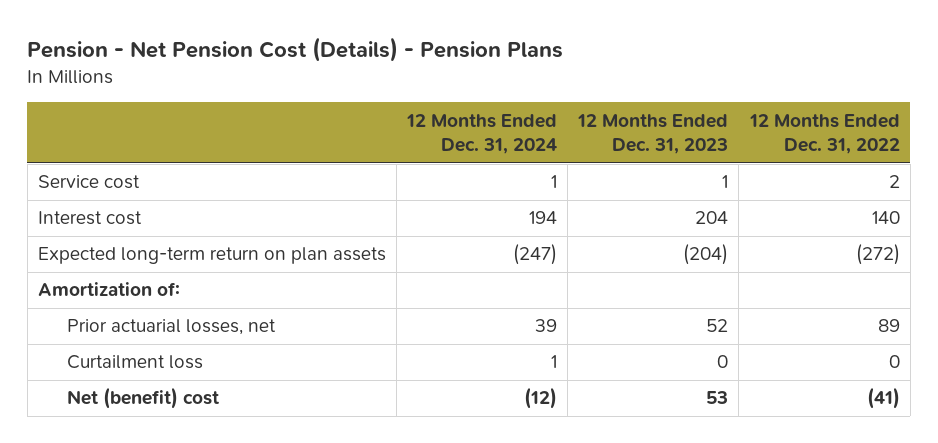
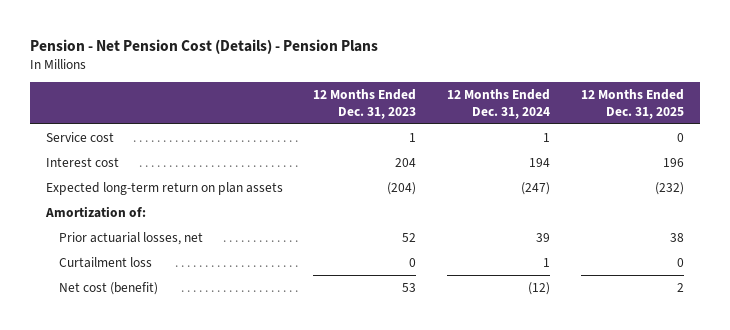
[748,113,900,155] 12 Months Ended Dec. 31, 2022 -> none
none -> [581,89,685,119] 12 Months Ended Dec. 31, 2025
[67,387,220,410] Net (benefit) cost -> [59,281,159,295] Net cost (benefit)

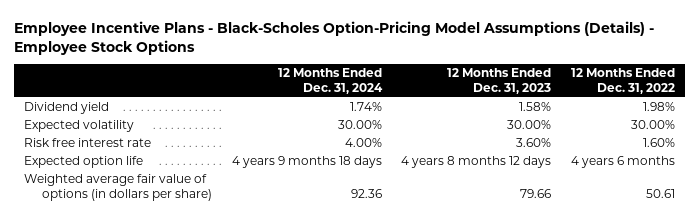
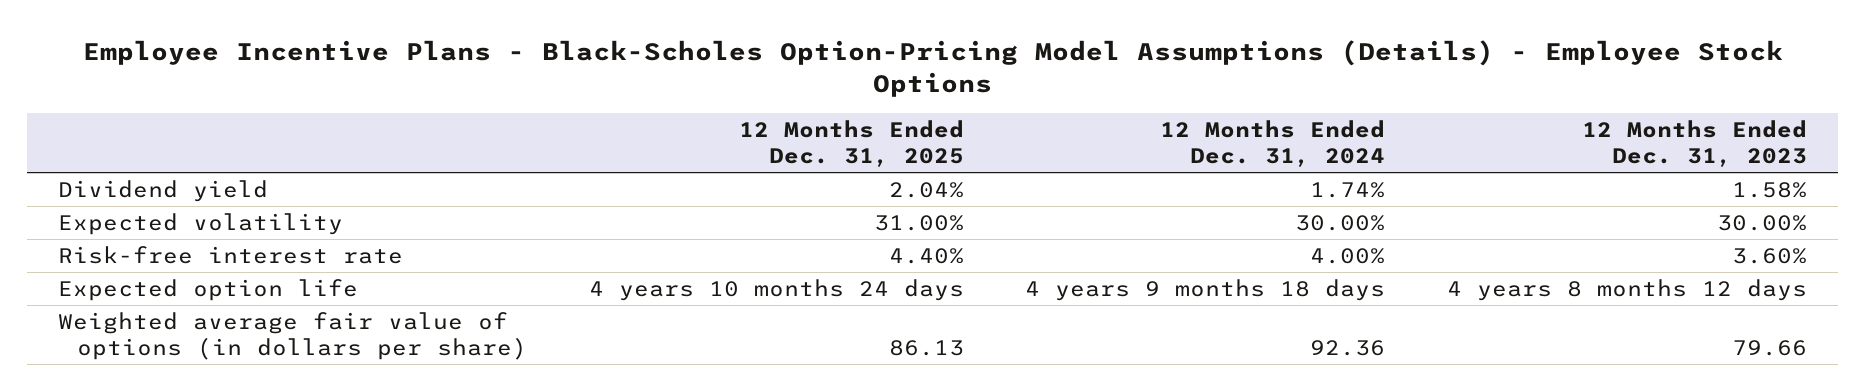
[571,67,676,94] 12 Months Ended Dec. 31, 2022 -> none
none -> [738,120,964,168] 12 Months Ended Dec. 31, 2025
[24,138,152,148] Risk free interest rate -> [58,245,404,264] Risk-free interest rate

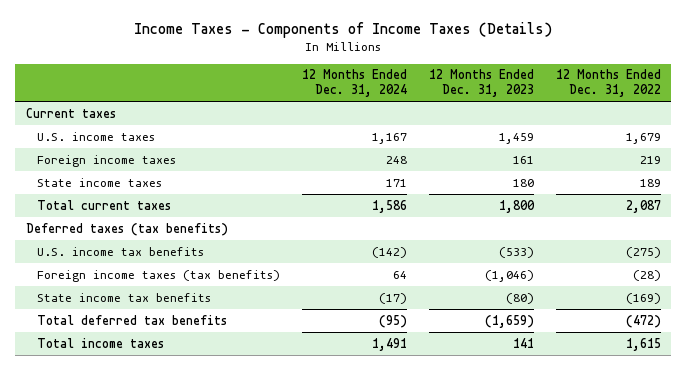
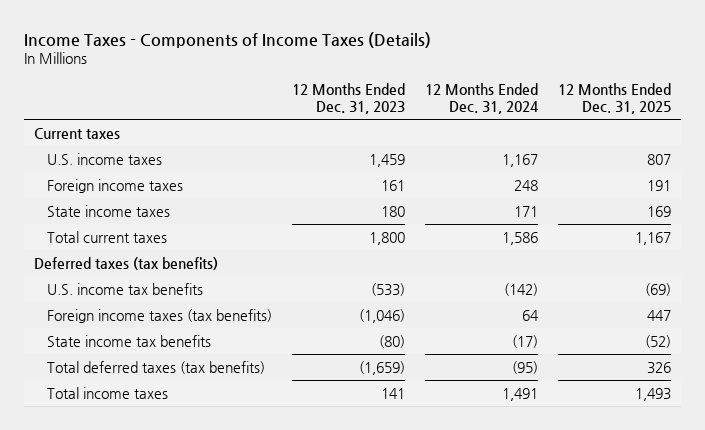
[555,69,661,98] 12 Months Ended Dec. 31, 2022 -> none
none -> [557,83,671,114] 12 Months Ended Dec. 31, 2025
[36,314,227,325] Total deferred tax benefits -> [47,360,266,374] Total deferred taxes (tax benefits)

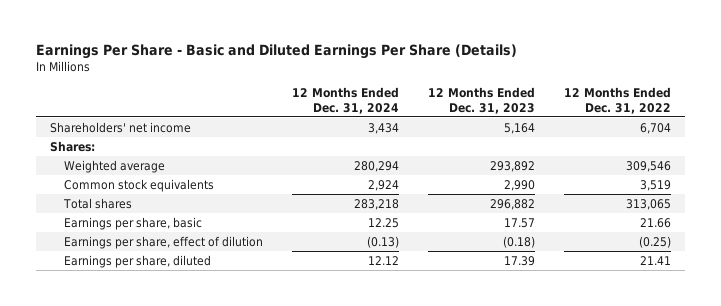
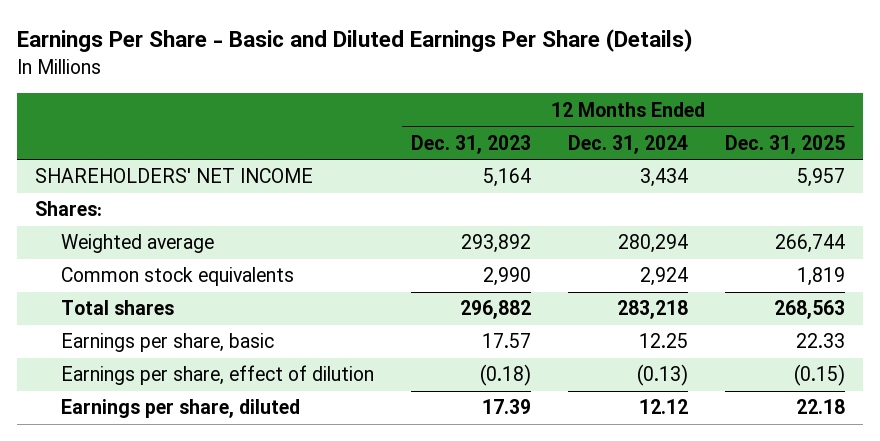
[563,87,671,114] 12 Months Ended Dec. 31, 2022 -> none
none -> [724,134,845,154] Dec. 31, 2025
[50,121,192,133] Shareholders' net income -> [35,168,314,184] SHAREHOLDERS' NET INCOME

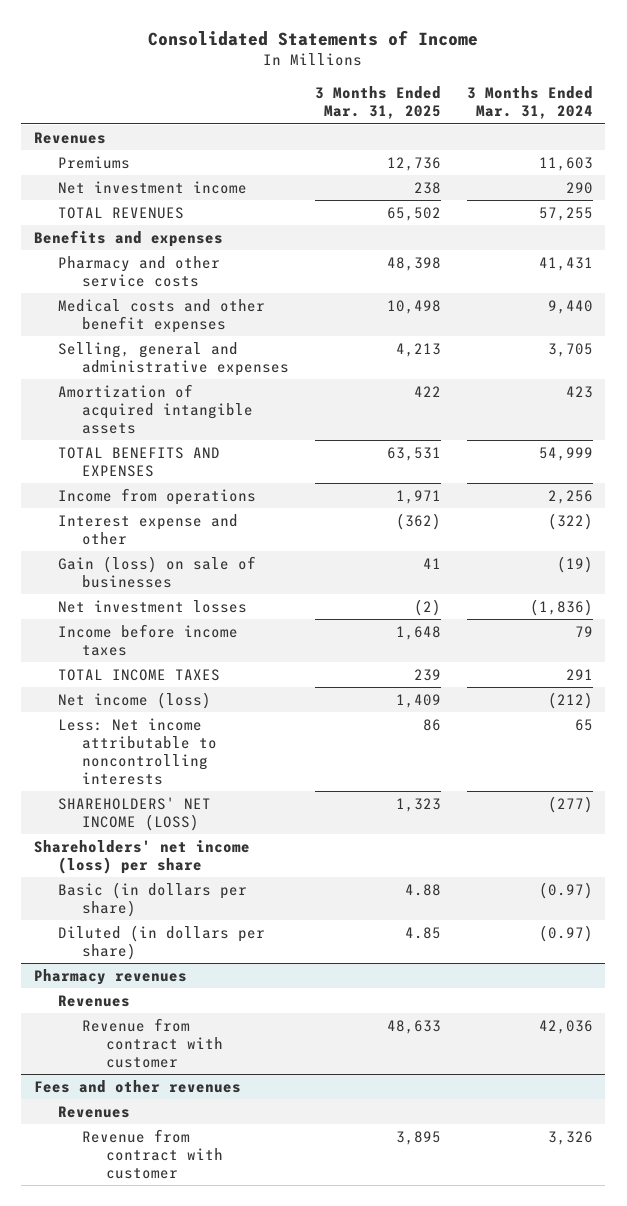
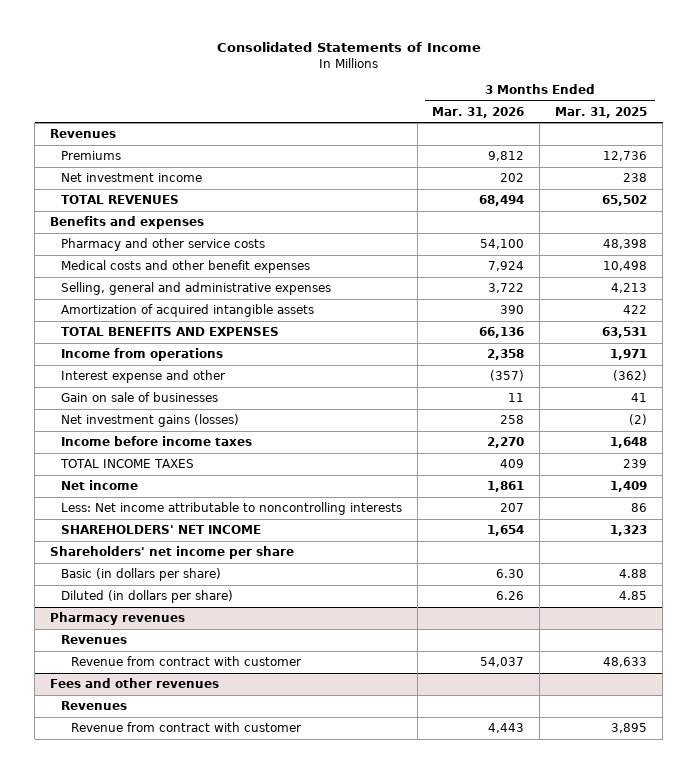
[466,86,593,120] 3 Months Ended Mar. 31, 2024 -> none
none -> [432,106,525,118] Mar. 31, 2026
[58,555,257,588] Gain (loss) on sale of businesses -> [60,391,218,402] Gain on sale of businesses
[58,599,248,613] Net investment losses -> [60,413,239,427] Net investment gains (losses)
[58,691,212,709] Net income (loss) -> [60,479,138,490] Net income
[58,796,212,831] SHAREHOLDERS' NET INCOME (LOSS) -> [60,524,261,534] SHAREHOLDERS' NET INCOME
[34,839,251,874] Shareholders' net income (loss) per share -> [49,545,294,559] Shareholders' net income per share

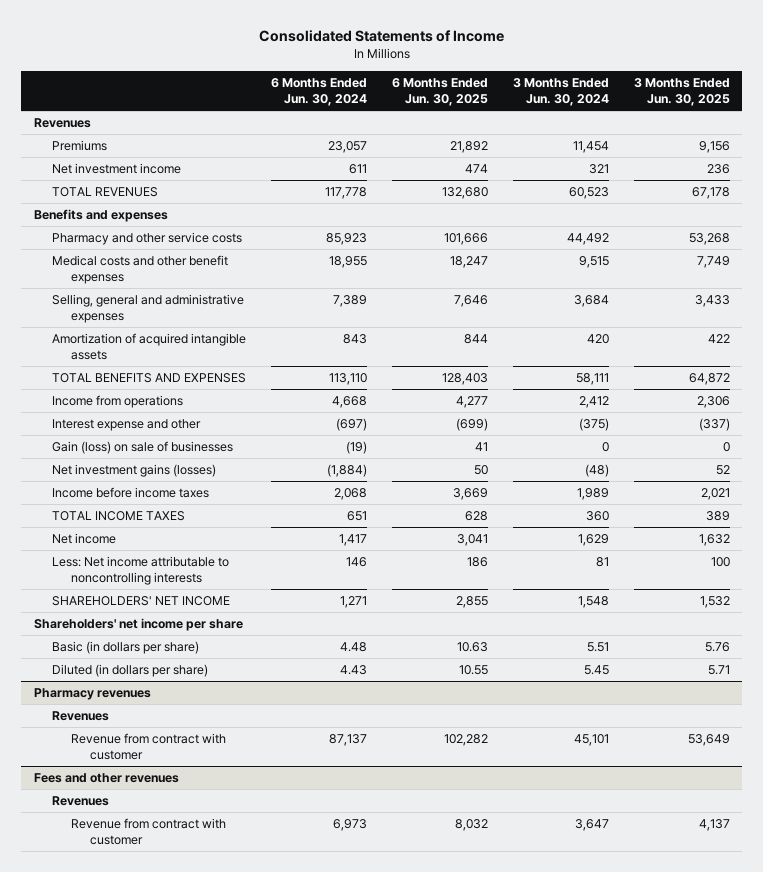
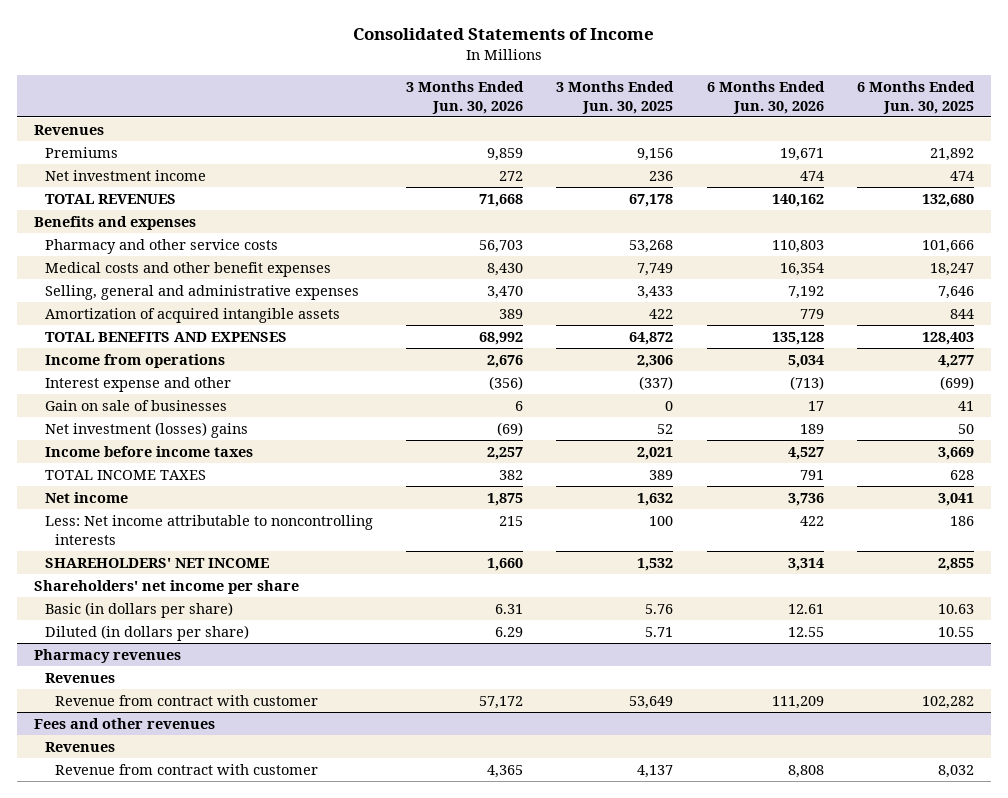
[271,77,368,106] 6 Months Ended Jun. 30, 2024 -> none
[512,77,609,106] 3 Months Ended Jun. 30, 2024 -> none
none -> [406,80,525,114] 3 Months Ended Jun. 30, 2026
none -> [706,80,825,114] 6 Months Ended Jun. 30, 2026
[52,441,234,455] Gain (loss) on sale of businesses -> [44,399,227,411] Gain on sale of businesses
[52,464,217,478] Net investment gains (losses) -> [44,421,248,438] Net investment (losses) gains

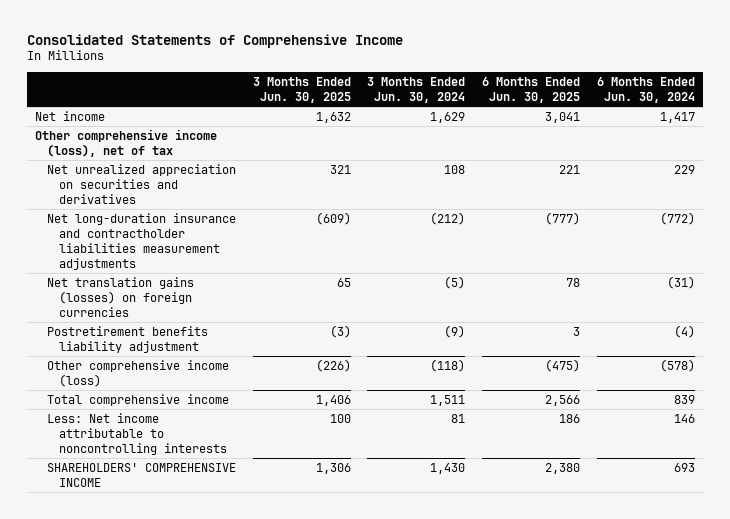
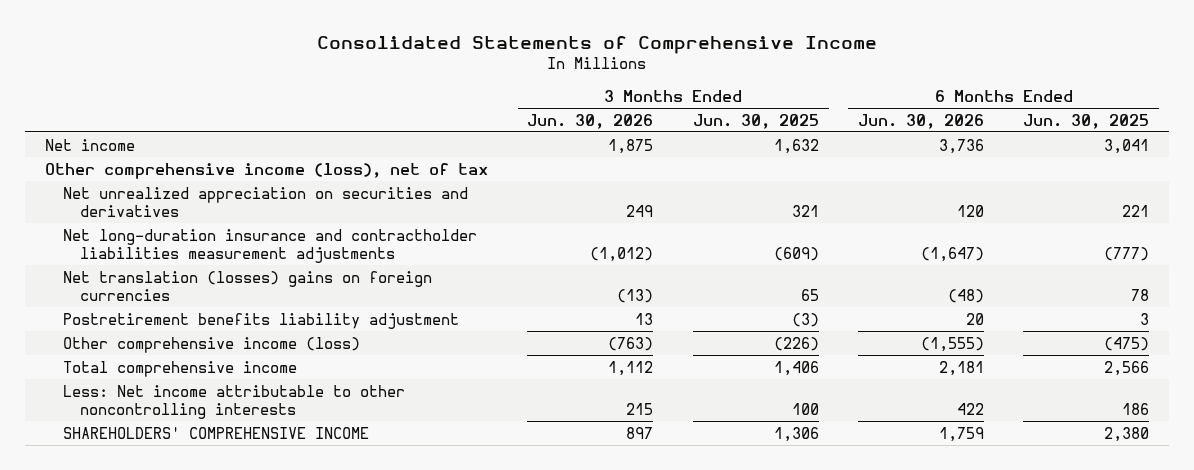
[367,76,466,103] 3 Months Ended Jun. 30, 2024 -> none
[596,76,695,103] 6 Months Ended Jun. 30, 2024 -> none
none -> [527,113,654,129] Jun. 30, 2026
none -> [858,113,985,129] Jun. 30, 2026
[47,276,195,317] Net translation gains (losses) on foreign currencies -> [62,270,432,302] Net translation (losses) gains on foreign currencies
[47,412,228,455] Less: Net income attributable to noncontrolling interests -> [62,384,405,420] Less: Net income attributable to other noncontrolling interests

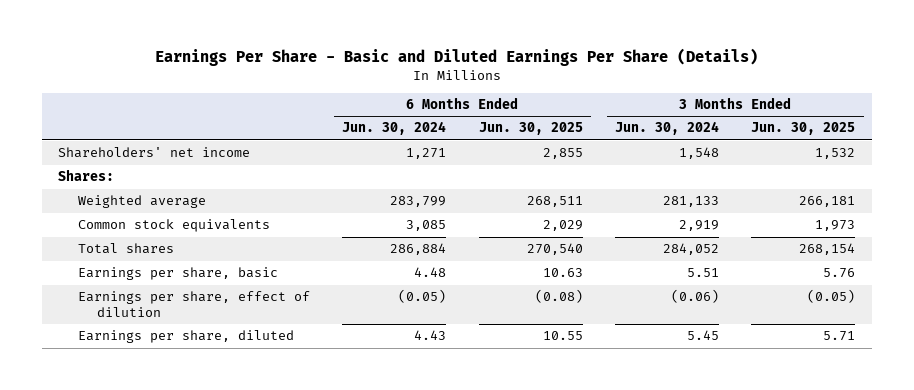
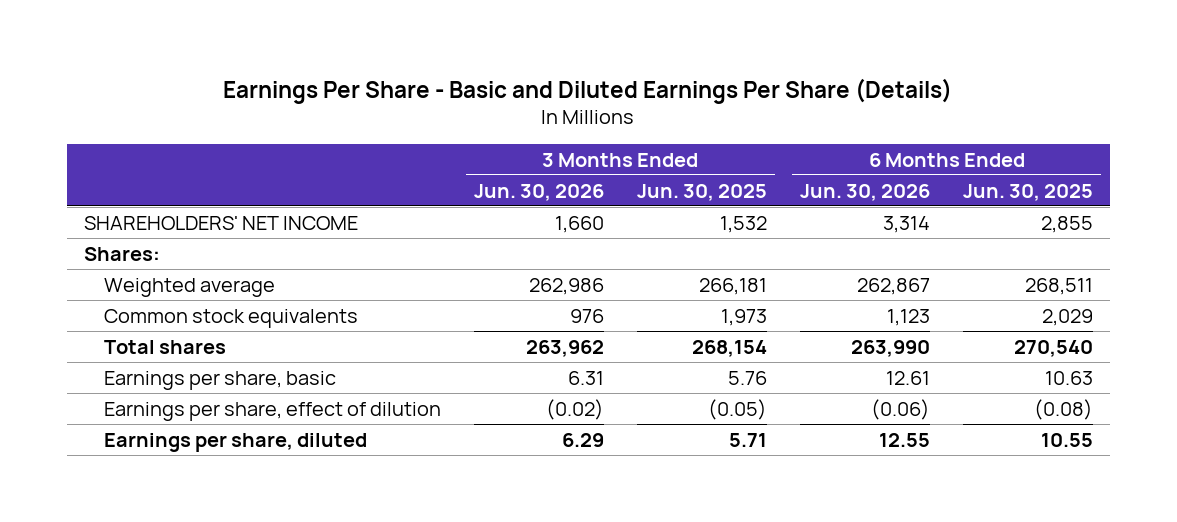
[342,121,447,136] Jun. 30, 2024 -> none
[615,121,720,136] Jun. 30, 2024 -> none
none -> [473,183,604,201] Jun. 30, 2026
none -> [800,183,931,201] Jun. 30, 2026
[58,147,251,159] Shareholders' net income -> [83,215,358,230] SHAREHOLDERS' NET INCOME

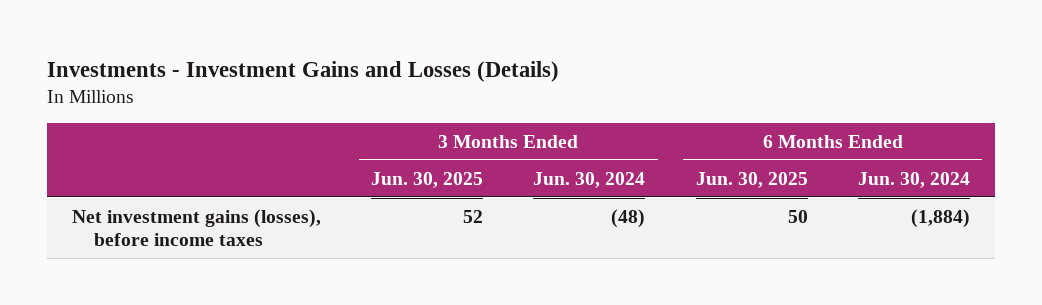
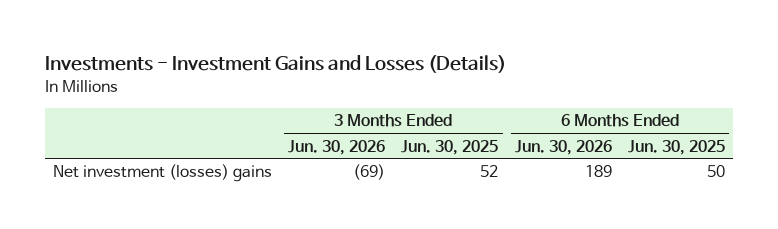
[533,171,646,188] Jun. 30, 2024 -> none
[857,171,970,188] Jun. 30, 2024 -> none
none -> [288,139,386,155] Jun. 30, 2026
none -> [514,139,612,155] Jun. 30, 2026
[72,208,322,246] Net investment gains (losses), before income taxes -> [52,164,272,183] Net investment (losses) gains

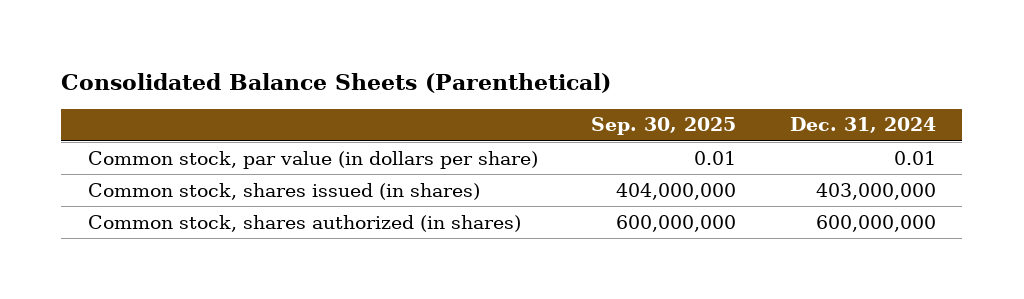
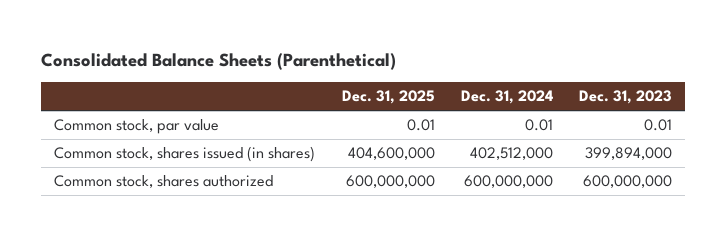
[591,117,737,136] Sep. 30, 2025 -> none
none -> [341,90,435,105] Dec. 31, 2025
none -> [579,90,673,105] Dec. 31, 2023
[88,150,539,169] Common stock, par value (in dollars per share) -> [54,119,220,135] Common stock, par value
[815,182,936,200] 403,000,000 -> [469,147,553,161] 402,512,000
[88,214,522,232] Common stock, shares authorized (in shares) -> [54,175,274,189] Common stock, shares authorized

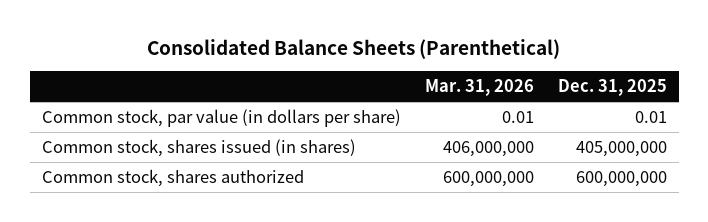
[460,90,553,105] Dec. 31, 2024 -> none
[579,90,673,105] Dec. 31, 2023 -> none
none -> [424,79,534,97] Mar. 31, 2026
[54,119,220,135] Common stock, par value -> [41,108,401,127] Common stock, par value (in dollars per share)
[347,147,435,161] 404,600,000 -> [575,140,667,157] 405,000,000

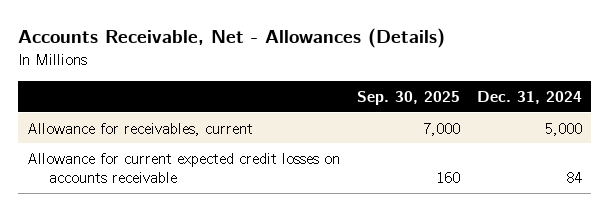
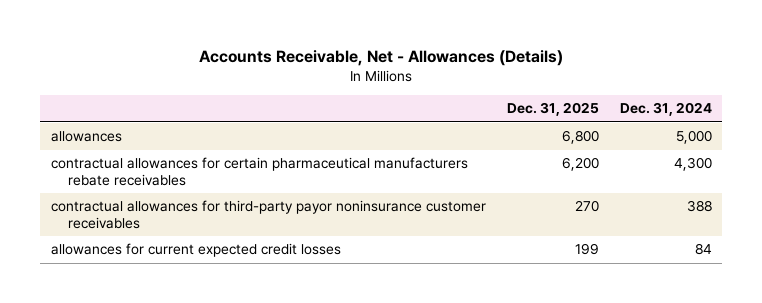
[356,90,460,105] Sep. 30, 2025 -> none
none -> [506,102,599,117] Dec. 31, 2025
[26,122,253,136] Allowance for receivables, current -> [50,131,122,143] allowances
none -> [50,157,468,186] contractual allowances for certain pharmaceutical manufacturers rebate receivables
none -> [50,200,486,229] contractual allowances for third-party payor noninsurance customer receivables
[26,152,340,184] Allowance for current expected credit losses on accounts receivable -> [50,243,341,258] allowances for current expected credit losses

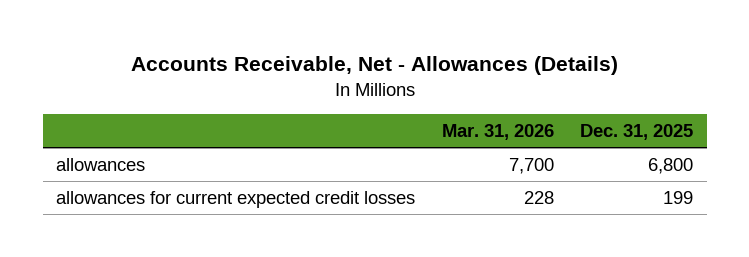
[619,102,712,117] Dec. 31, 2024 -> none
none -> [441,124,554,141] Mar. 31, 2026
[50,157,468,186] contractual allowances for certain pharmaceutical manufacturers rebate receivables -> none
[50,200,486,229] contractual allowances for third-party payor noninsurance customer receivables -> none

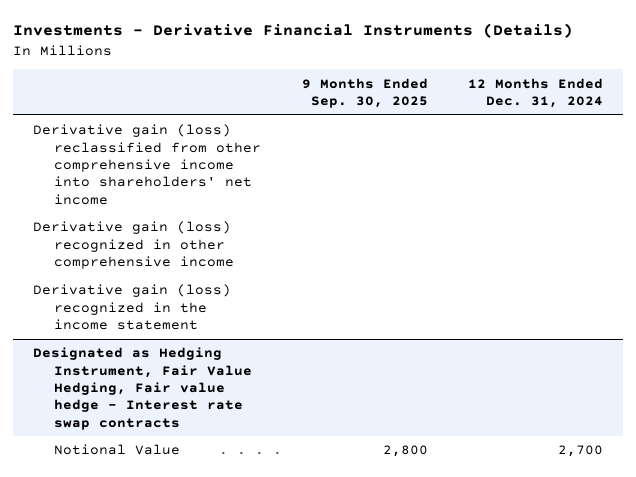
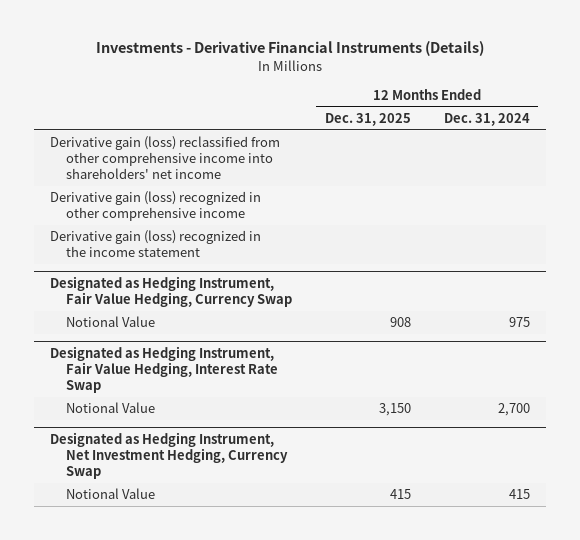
[301,77,428,108] 9 Months Ended Sep. 30, 2025 -> none
none -> [324,112,411,126] Dec. 31, 2025
none -> [50,276,292,308] Designated as Hedging Instrument, Fair Value Hedging, Currency Swap
none -> [65,316,155,328] Notional Value
[32,347,253,430] Designated as Hedging Instrument, Fair Value Hedging, Fair value hedge - Interest rate swap contracts -> [50,346,278,394] Designated as Hedging Instrument, Fair Value Hedging, Interest Rate Swap
none -> [50,432,288,480] Designated as Hedging Instrument, Net Investment Hedging, Currency Swap
none -> [65,488,155,500] Notional Value

